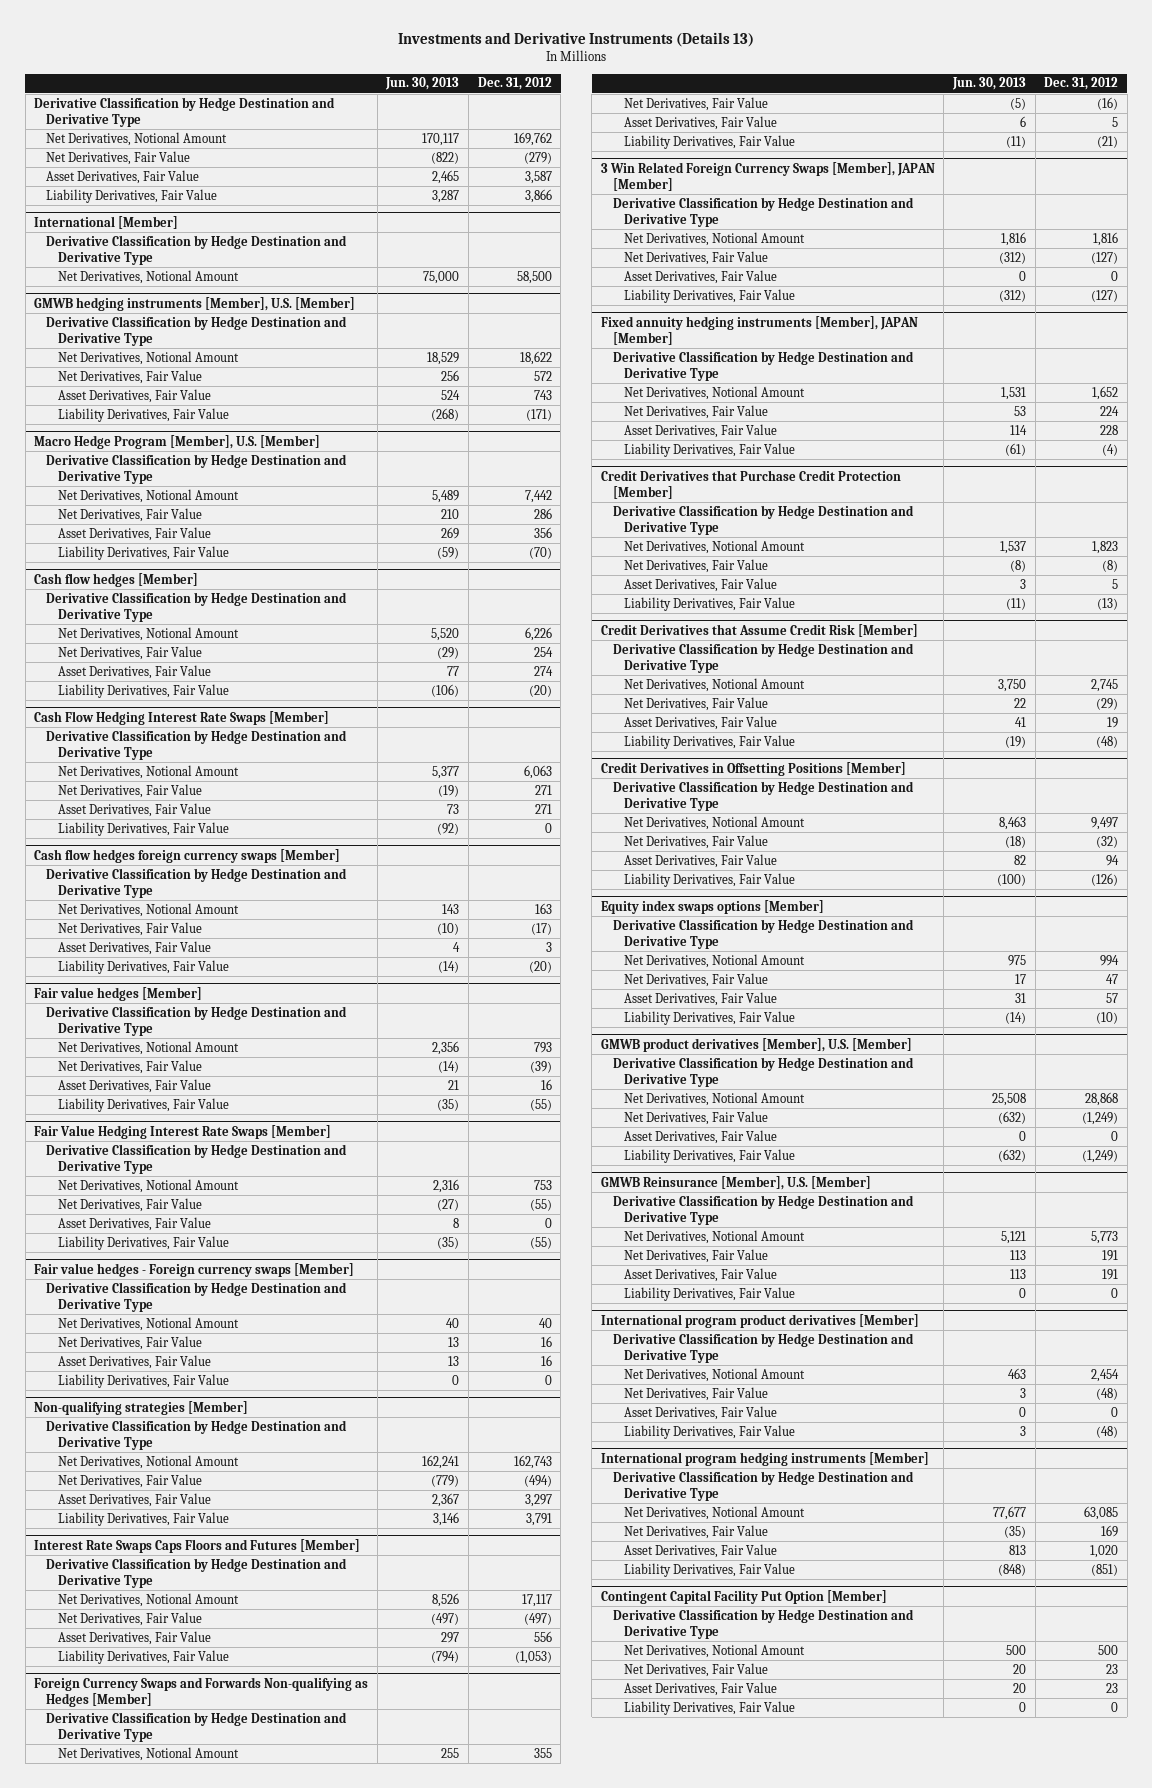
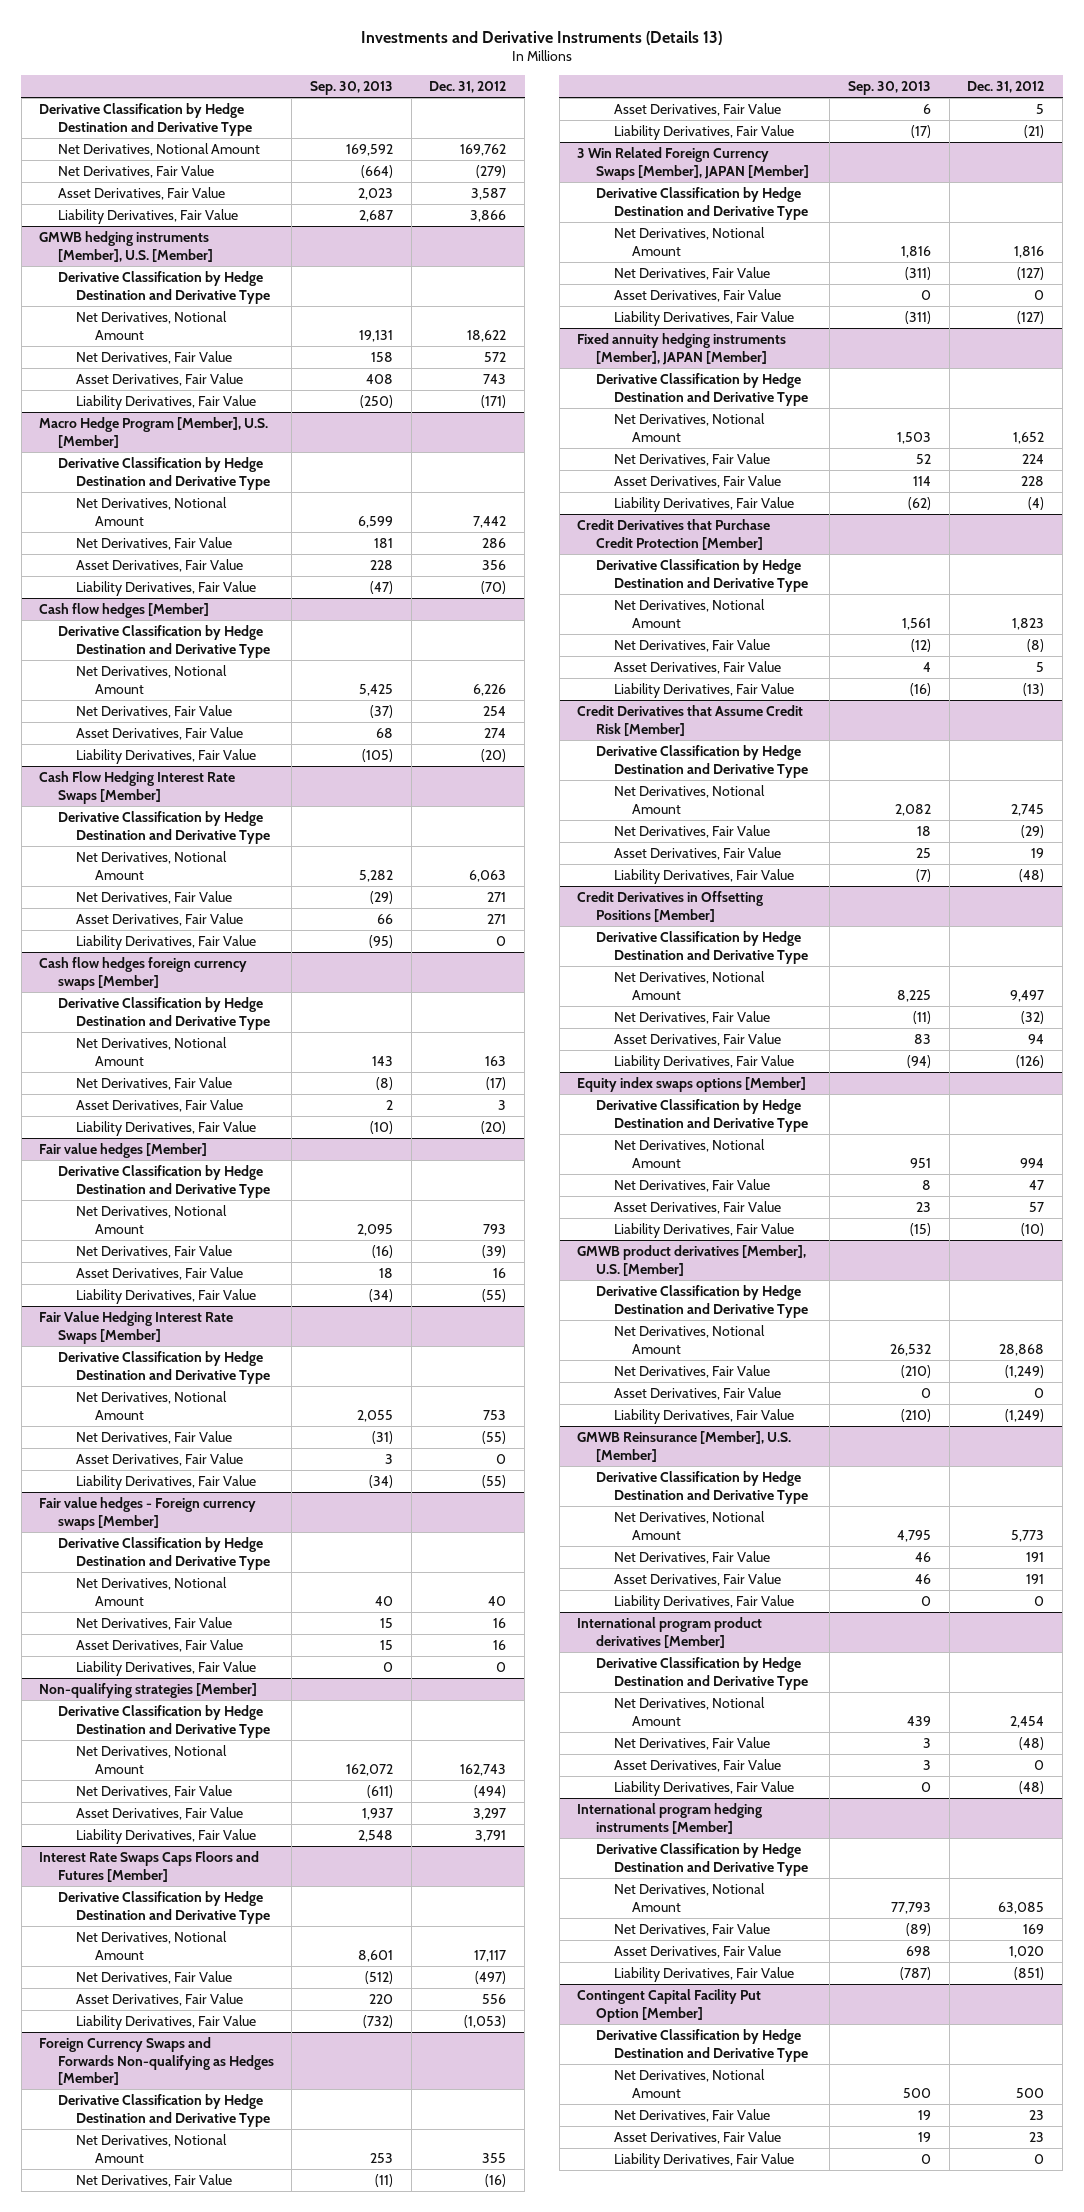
[385,77,460,91] Jun. 30, 2013 -> none
none -> [310,81,394,96] Sep. 30, 2013
[34,215,179,229] International [Member] -> none
[45,234,347,265] Derivative Classification by Hedge Destination and Derivative Type -> none
[57,269,239,284] Net Derivatives, Notional Amount -> none

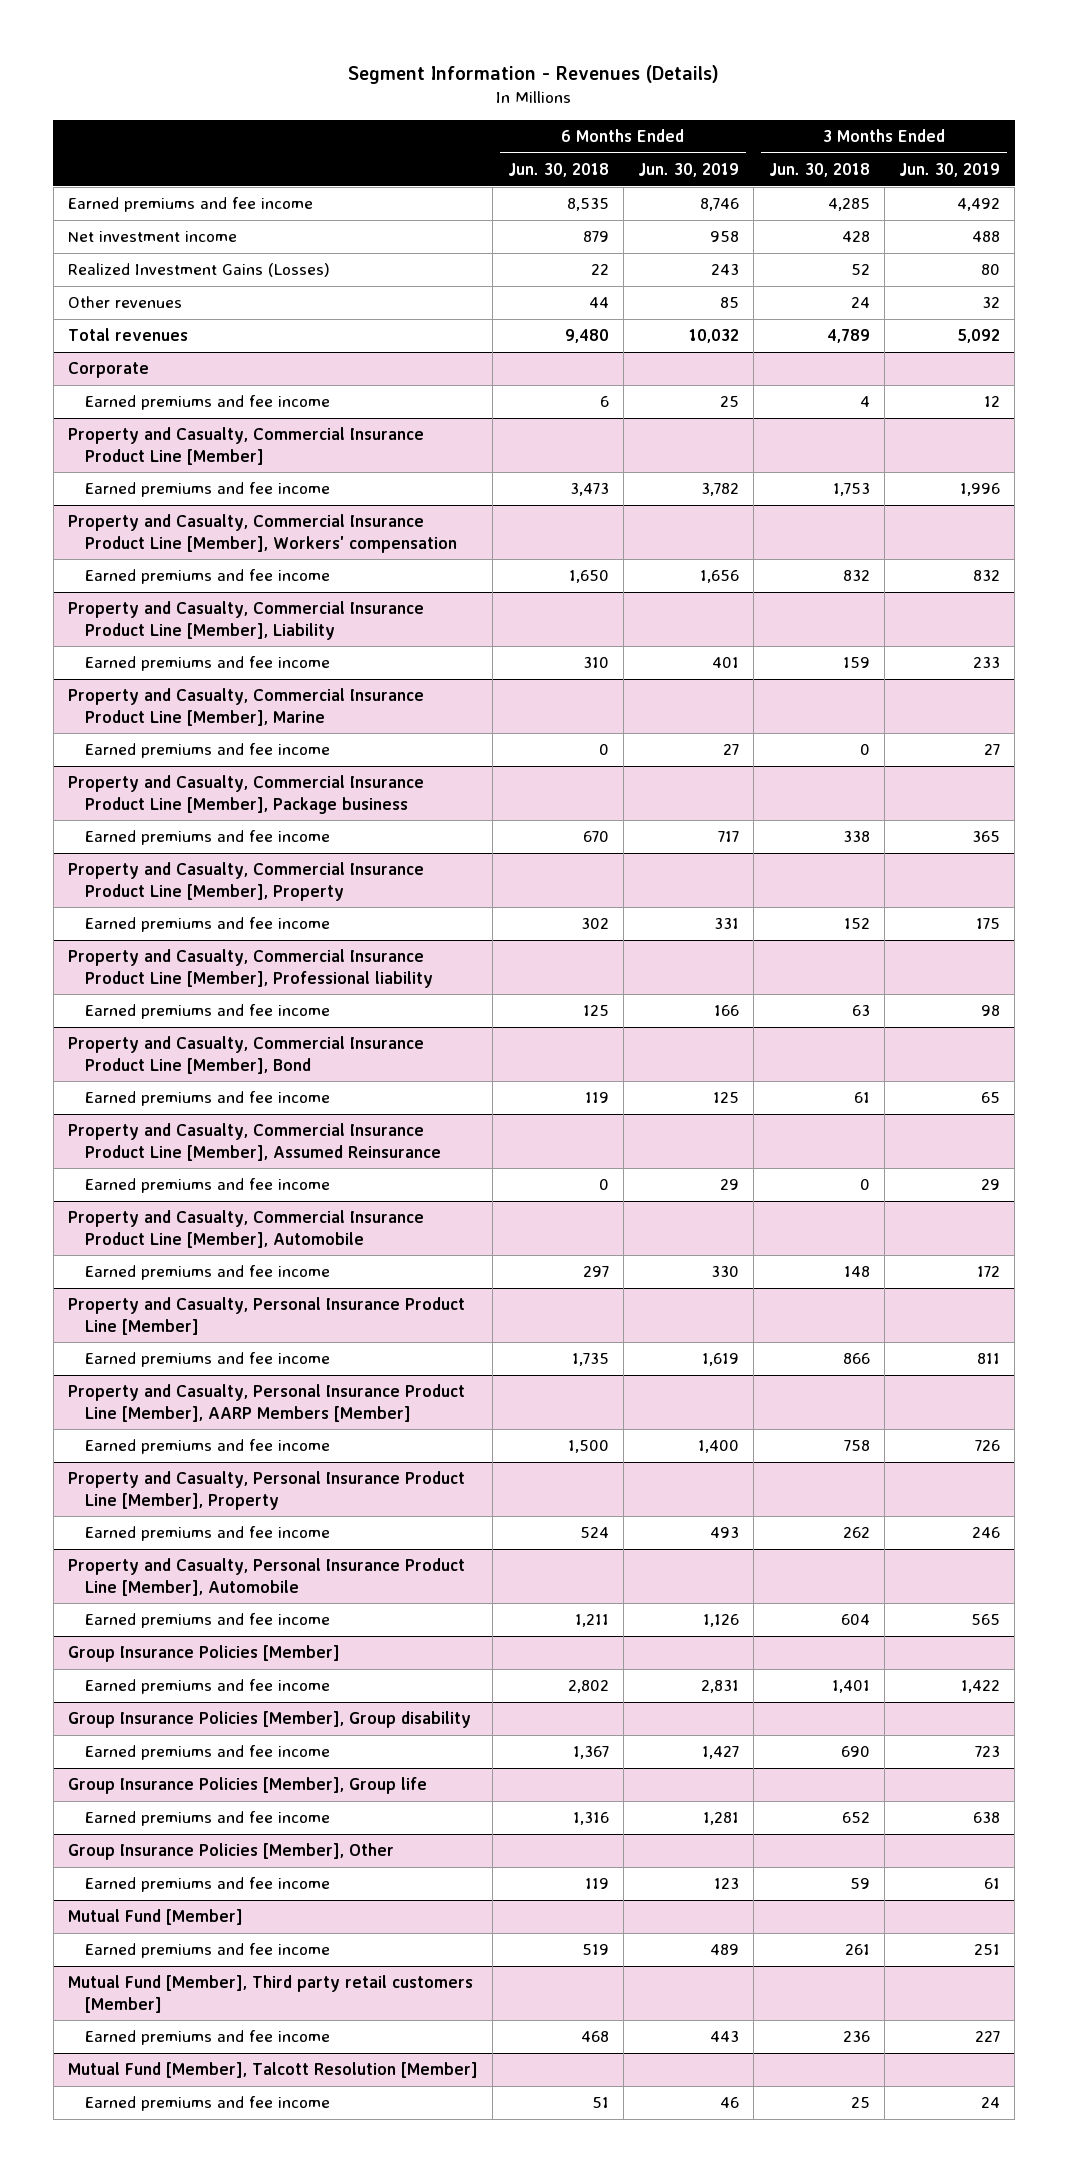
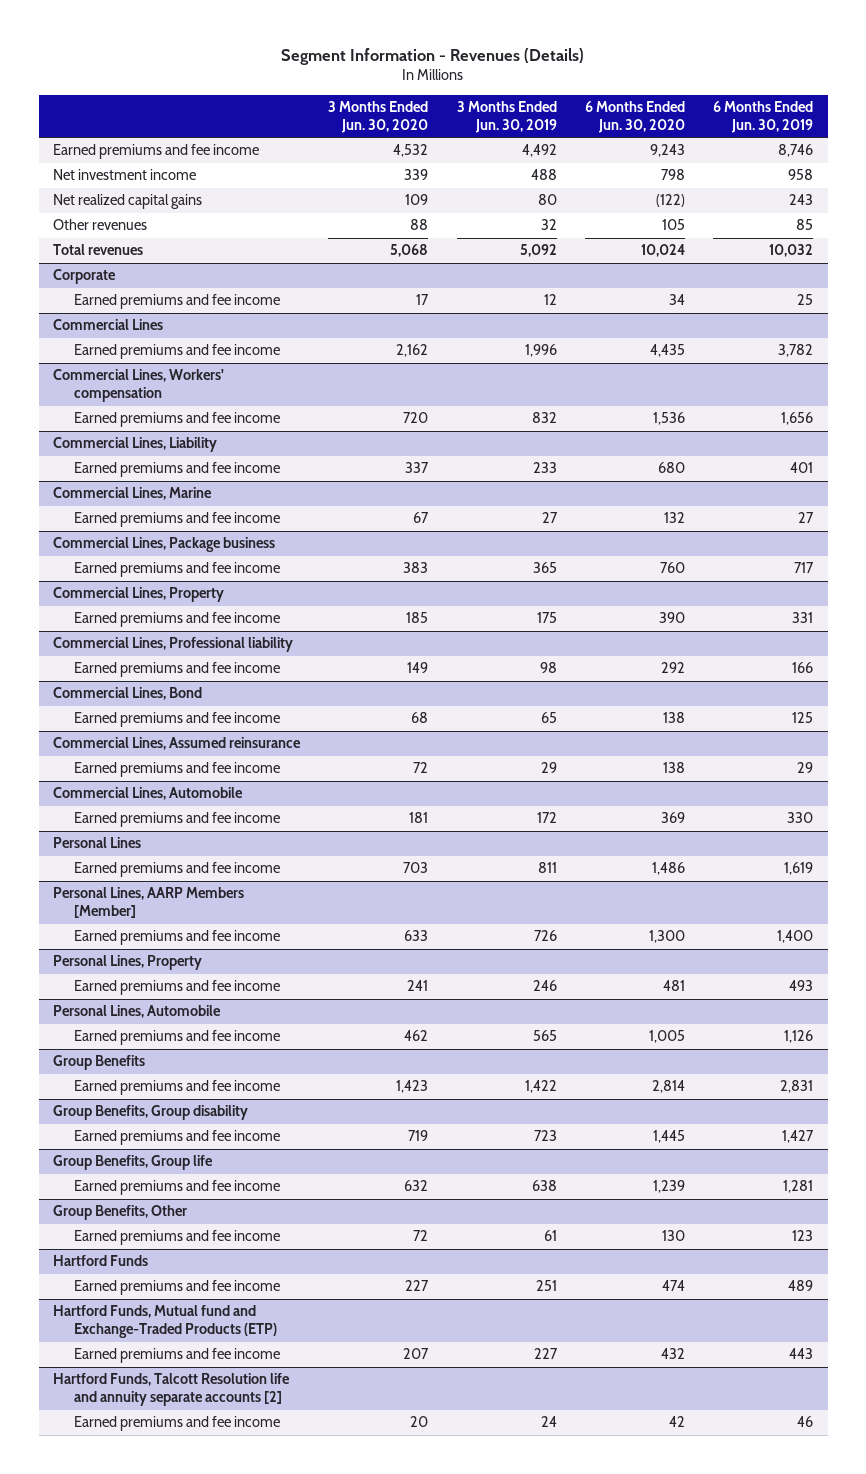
[507,163,609,178] Jun. 30, 2018 -> none
[768,163,870,178] Jun. 30, 2018 -> none
none -> [328,101,429,133] 3 Months Ended Jun. 30, 2020
none -> [585,101,686,133] 6 Months Ended Jun. 30, 2020
[68,263,331,278] Realized Investment Gains (Losses) -> [52,194,202,210] Net realized capital gains
[68,427,425,465] Property and Casualty, Commercial Insurance Product Line [Member] -> [52,319,163,331] Commercial Lines
[68,514,458,553] Property and Casualty, Commercial Insurance Product Line [Member], Workers' compensation -> none
none -> [52,369,224,403] Commercial Lines, Workers' compensation
[68,601,425,640] Property and Casualty, Commercial Insurance Product Line [Member], Liability -> none
none -> [52,437,217,453] Commercial Lines, Liability
[68,688,425,726] Property and Casualty, Commercial Insurance Product Line [Member], Marine -> none
none -> [52,487,212,501] Commercial Lines, Marine
[68,775,425,814] Property and Casualty, Commercial Insurance Product Line [Member], Package business -> none
none -> [52,537,275,553] Commercial Lines, Package business
[68,862,425,901] Property and Casualty, Commercial Insurance Product Line [Member], Property -> none
none -> [52,587,224,603] Commercial Lines, Property
[68,949,434,988] Property and Casualty, Commercial Insurance Product Line [Member], Professional liability -> none
none -> [52,637,293,653] Commercial Lines, Professional liability
[68,1036,425,1074] Property and Casualty, Commercial Insurance Product Line [Member], Bond -> none
none -> [52,687,202,701] Commercial Lines, Bond
[68,1123,442,1161] Property and Casualty, Commercial Insurance Product Line [Member], Assumed Reinsurance -> none
none -> [52,737,301,751] Commercial Lines, Assumed reinsurance
[68,1210,425,1248] Property and Casualty, Commercial Insurance Product Line [Member], Automobile -> none
none -> [52,787,243,801] Commercial Lines, Automobile
[68,1297,466,1335] Property and Casualty, Personal Insurance Product Line [Member] -> [52,837,141,849] Personal Lines
[68,1384,466,1422] Property and Casualty, Personal Insurance Product Line [Member], AARP Members [Member] -> none
none -> [52,887,244,919] Personal Lines, AARP Members [Member]
[68,1471,466,1510] Property and Casualty, Personal Insurance Product Line [Member], Property -> none
none -> [52,955,202,971] Personal Lines, Property
[68,1558,466,1596] Property and Casualty, Personal Insurance Product Line [Member], Automobile -> none
none -> [52,1005,221,1019] Personal Lines, Automobile
[68,1645,341,1663] Group Insurance Policies [Member] -> [52,1055,145,1071] Group Benefits
[68,1711,472,1729] Group Insurance Policies [Member], Group disability -> none
none -> [52,1105,248,1121] Group Benefits, Group disability
[68,1777,428,1795] Group Insurance Policies [Member], Group life -> none
none -> [52,1155,213,1171] Group Benefits, Group life
[68,1843,395,1861] Group Insurance Policies [Member], Other -> none
none -> [52,1205,187,1221] Group Benefits, Other
[68,1909,244,1926] Mutual Fund [Member] -> [52,1255,148,1267] Hartford Funds
[68,1975,474,2013] Mutual Fund [Member], Third party retail customers [Member] -> none
none -> [52,1305,278,1339] Hartford Funds, Mutual fund and Exchange-Traded Products (ETP)
[68,2062,479,2079] Mutual Fund [Member], Talcott Resolution [Member] -> none
none -> [52,1373,290,1407] Hartford Funds, Talcott Resolution life and annuity separate accounts [2]

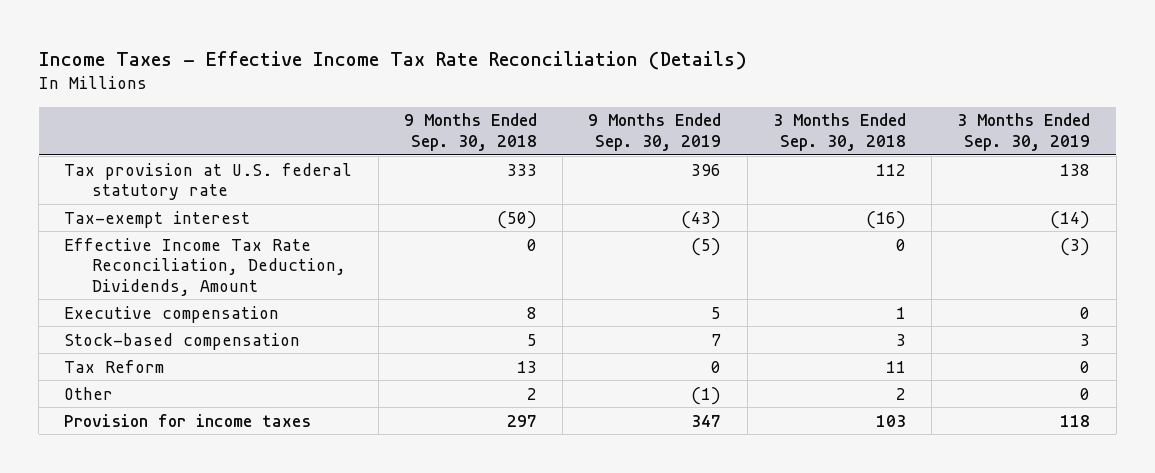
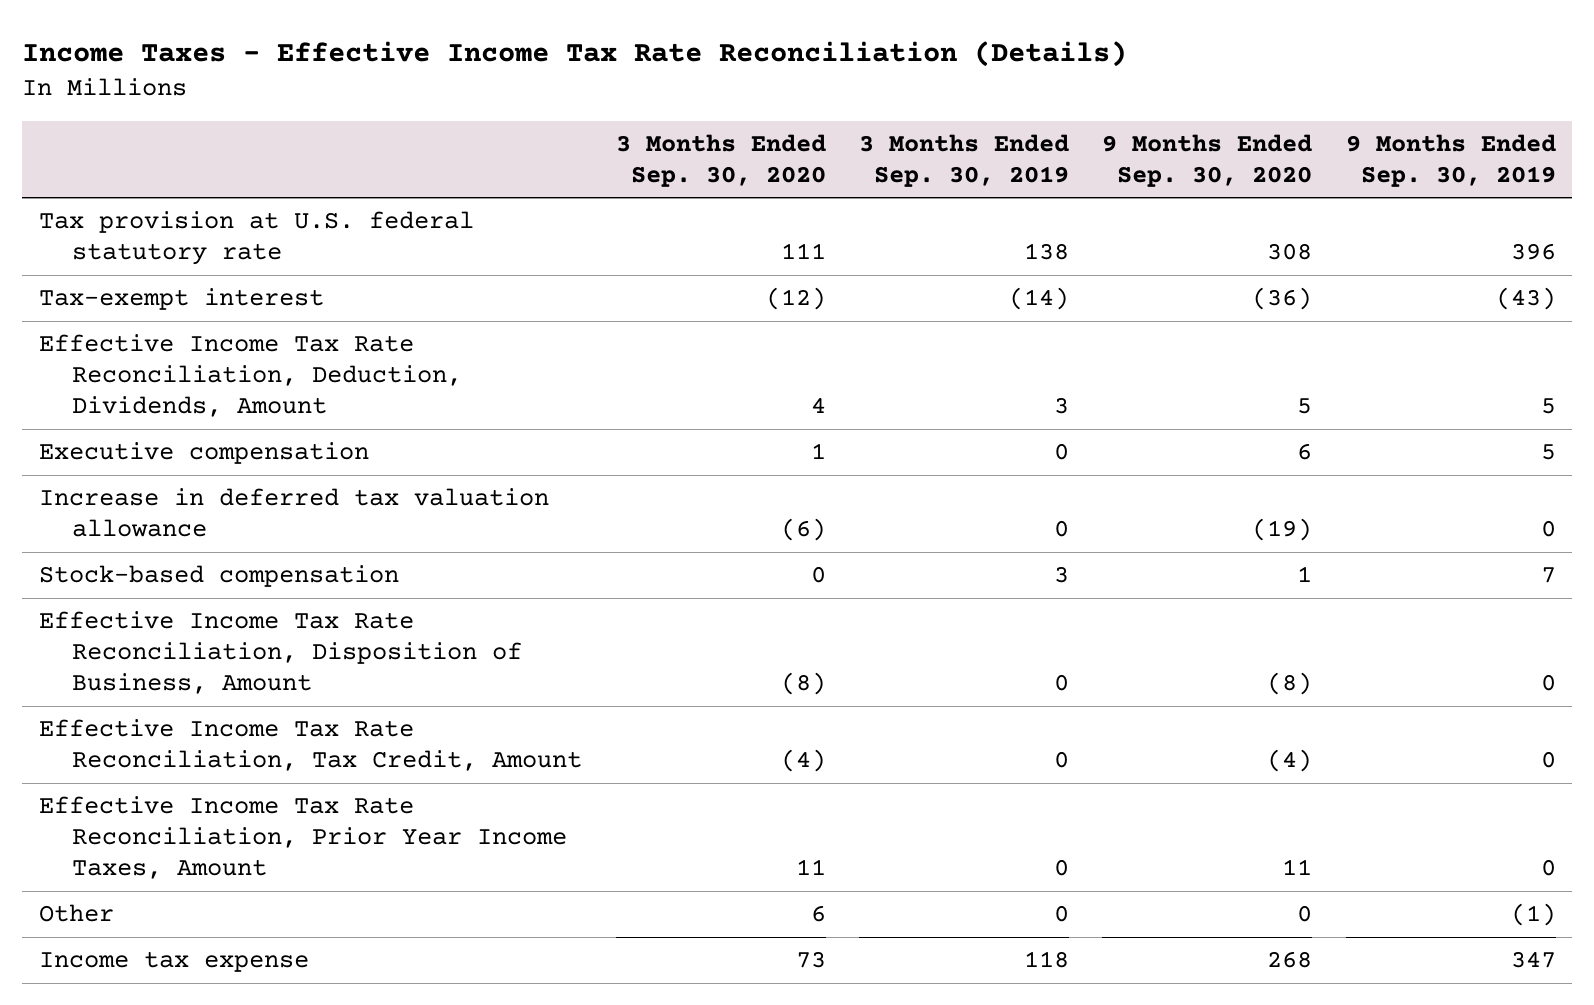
[403,113,537,152] 9 Months Ended Sep. 30, 2018 -> none
[772,113,906,152] 3 Months Ended Sep. 30, 2018 -> none
none -> [615,133,826,187] 3 Months Ended Sep. 30, 2020
none -> [1102,133,1313,187] 9 Months Ended Sep. 30, 2020
[691,237,722,256] (5) -> [1540,397,1556,414] 5
[1060,237,1091,256] (3) -> [1054,396,1070,414] 3
none -> [38,488,549,538] Increase in deferred tax valuation allowance
[64,359,165,373] Tax Reform -> none
none -> [38,611,523,694] Effective Income Tax Rate Reconciliation, Disposition of Business, Amount
none -> [38,719,583,772] Effective Income Tax Rate Reconciliation, Tax Credit, Amount
none -> [38,796,568,879] Effective Income Tax Rate Reconciliation, Prior Year Income Taxes, Amount
[64,413,312,427] Provision for income taxes -> [38,951,309,973] Income tax expense

